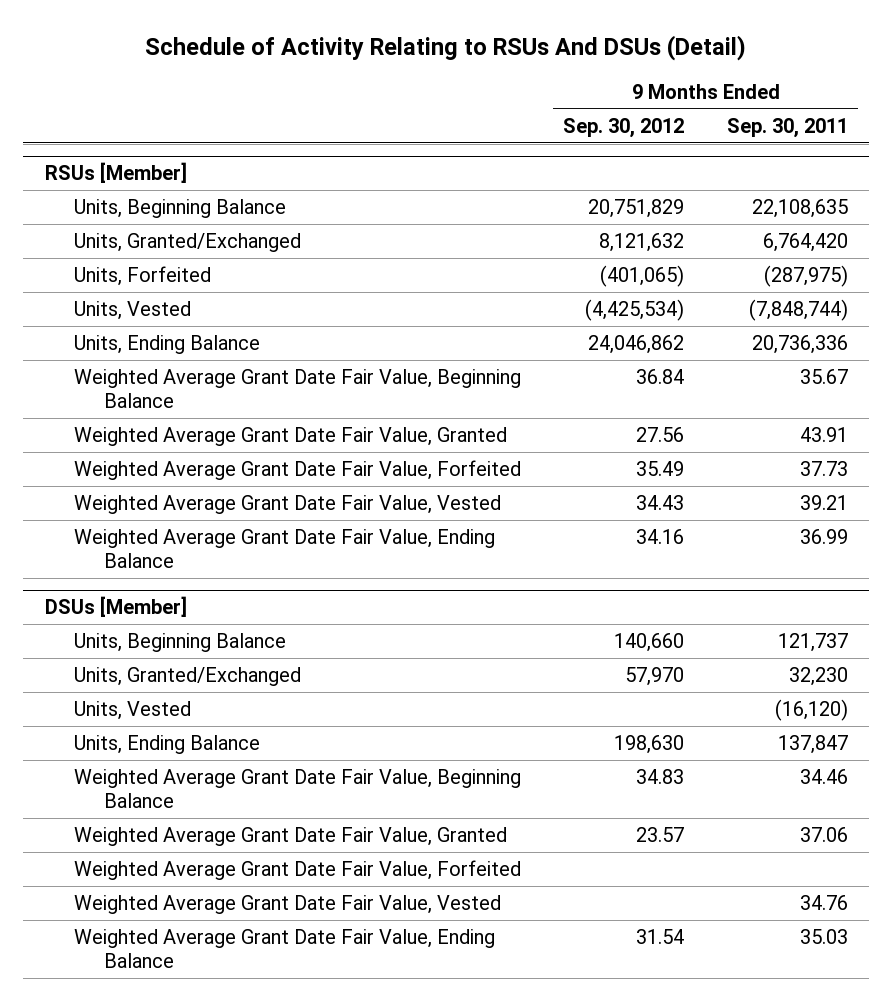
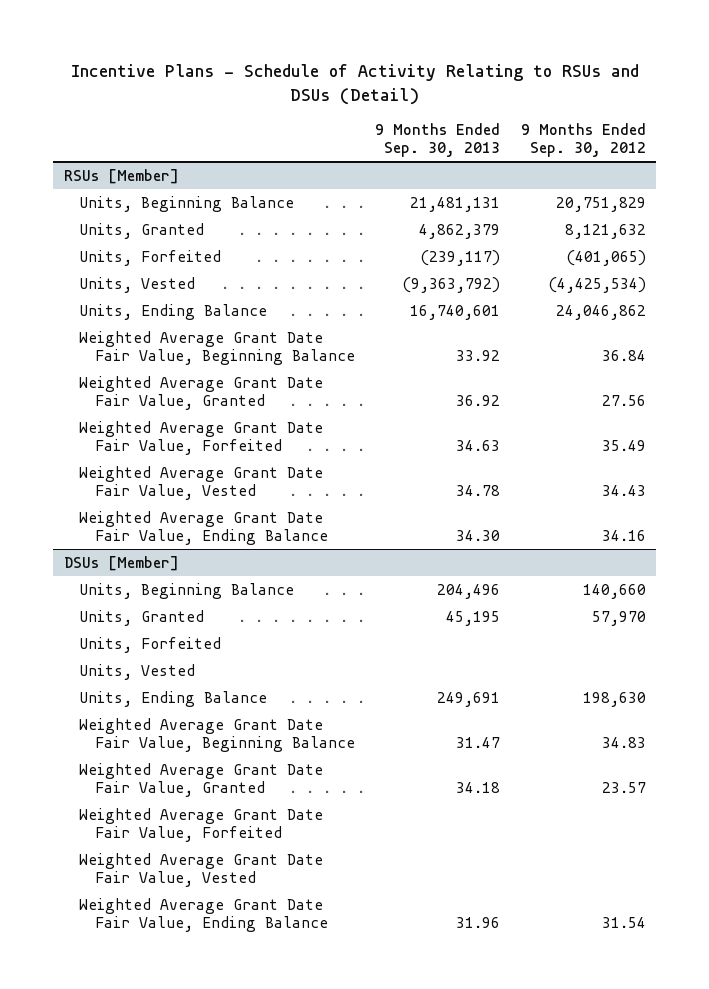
[145,34,747,61] Schedule of Activity Relating to RSUs And DSUs (Detail) -> [70,63,639,105] Incentive Plans - Schedule of Activity Relating to RSUs and DSUs (Detail)
[726,117,848,138] Sep. 30, 2011 -> none
none -> [375,122,501,158] 9 Months Ended Sep. 30, 2013
[74,233,302,253] Units, Granted/Exchanged -> [79,222,205,239] Units, Granted
[74,667,302,687] Units, Granted/Exchanged -> [79,609,205,626] Units, Granted
none -> [79,636,222,653] Units, Forfeited

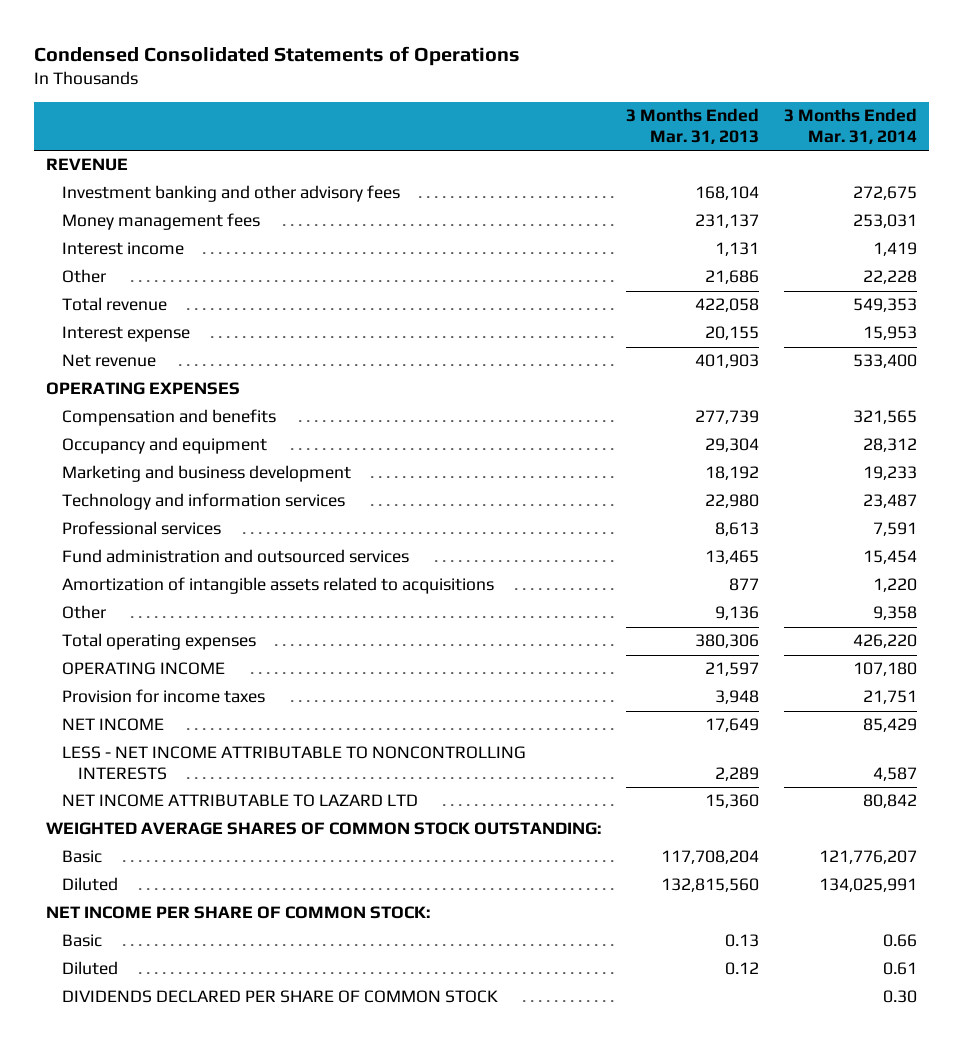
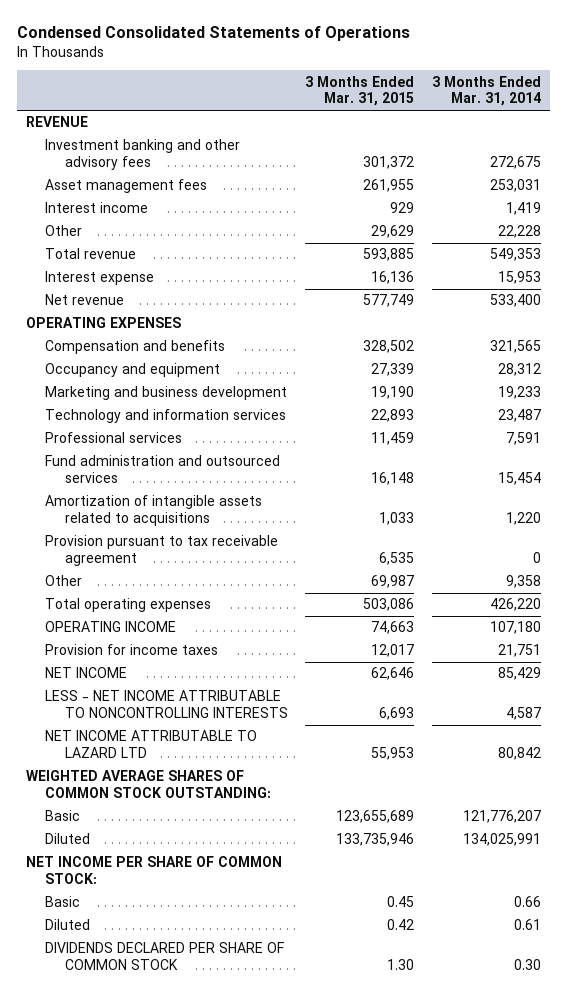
[626,108,760,144] 3 Months Ended Mar. 31, 2013 -> none
none -> [305,75,415,107] 3 Months Ended Mar. 31, 2015
[62,213,261,231] Money management fees -> [45,179,208,194] Asset management fees
none -> [45,535,279,566] Provision pursuant to tax receivable agreement

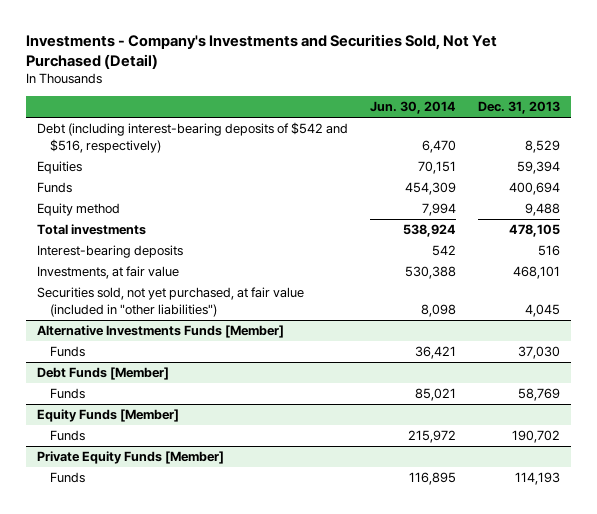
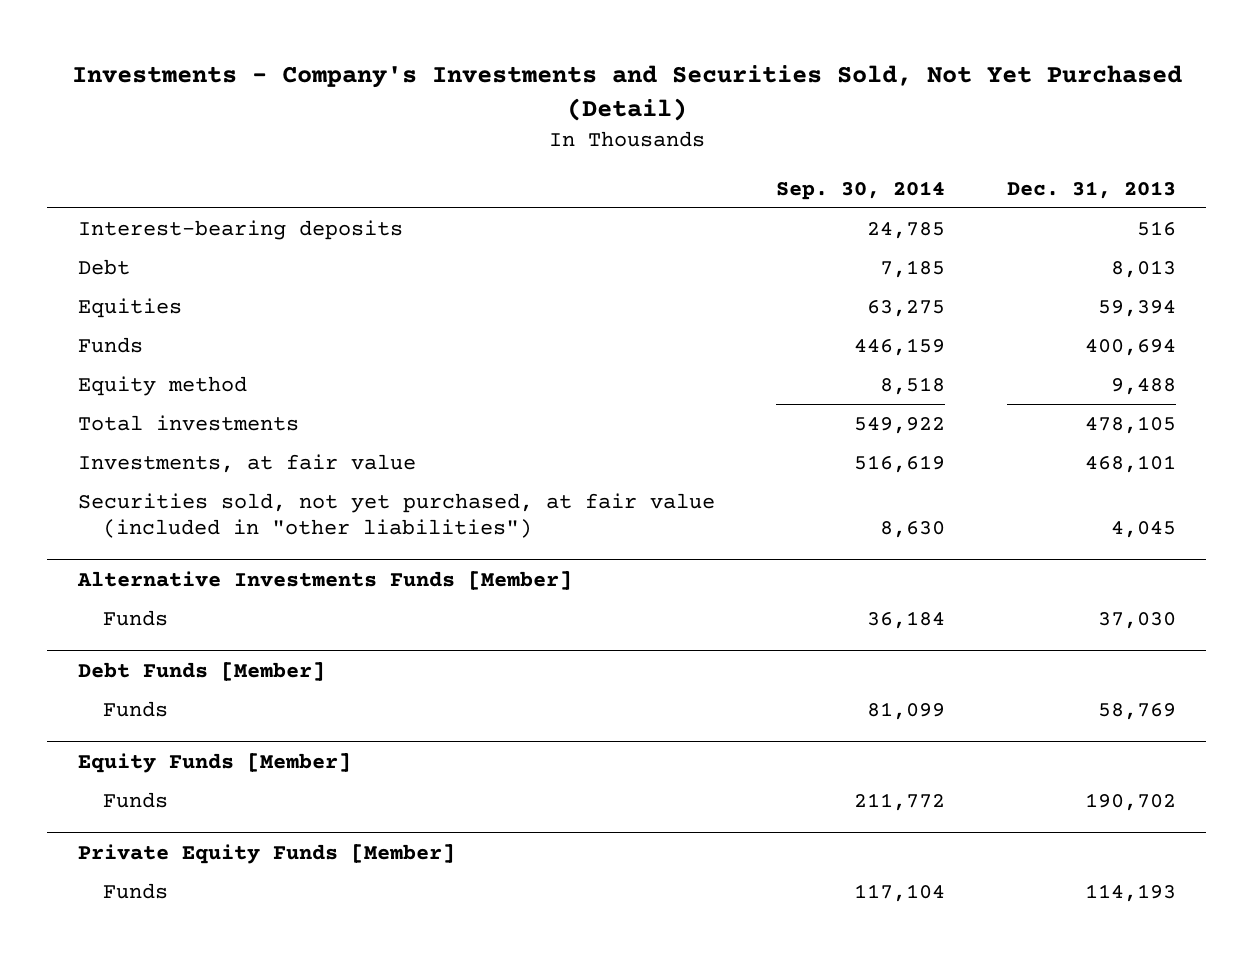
[370,101,457,115] Jun. 30, 2014 -> none
none -> [776,180,946,200] Sep. 30, 2014
[36,122,348,153] Debt (including interest-bearing deposits of $542 and $516, respectively) -> none
[36,245,183,259] Interest-bearing deposits -> [77,220,403,241] Interest-bearing deposits
none -> [77,259,130,276] Debt

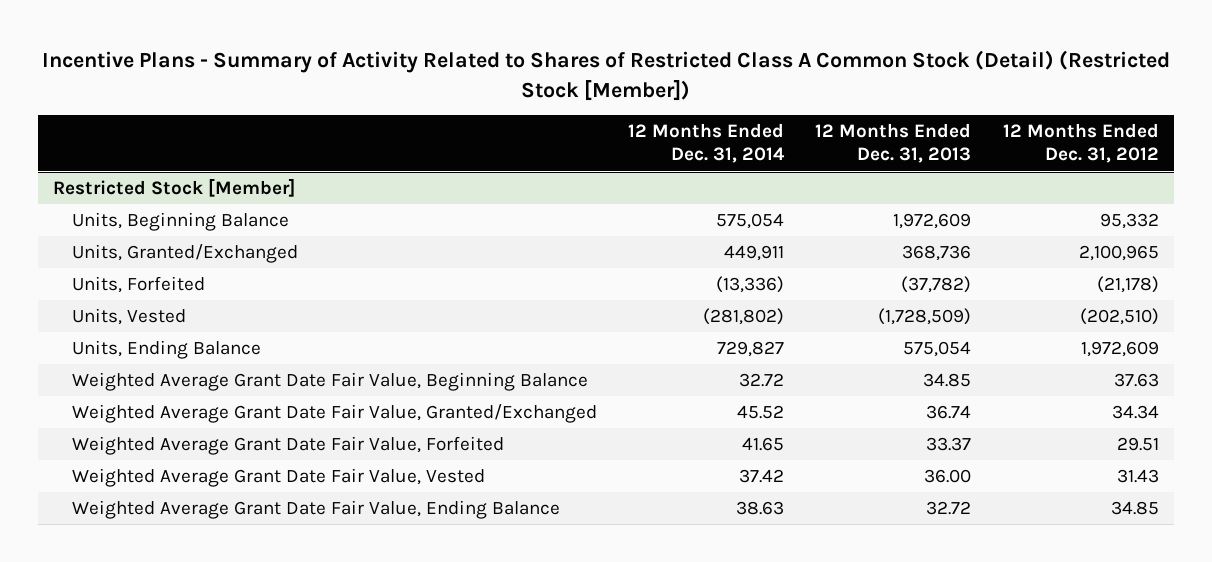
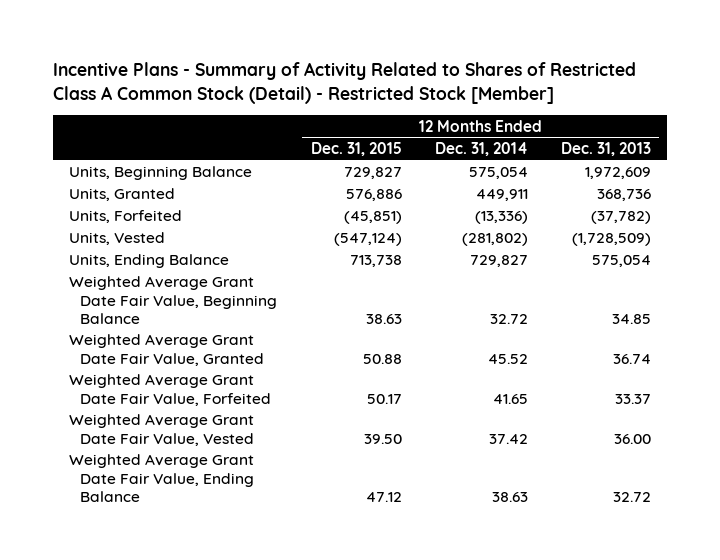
[42,50,1171,101] Incentive Plans - Summary of Activity Related to Shares of Restricted Class A Common Stock (Detail) (Restricted Stock [Member]) -> [52,62,636,105] Incentive Plans - Summary of Activity Related to Shares of Restricted Class A Common Stock (Detail) - Restricted Stock [Member]
[1002,123,1159,164] 12 Months Ended Dec. 31, 2012 -> none
none -> [310,142,402,157] Dec. 31, 2015
[53,177,296,197] Restricted Stock [Member] -> none
[71,243,298,263] Units, Granted/Exchanged -> [69,188,176,202] Units, Granted
[71,403,597,423] Weighted Average Grant Date Fair Value, Granted/Exchanged -> [69,334,265,366] Weighted Average Grant Date Fair Value, Granted

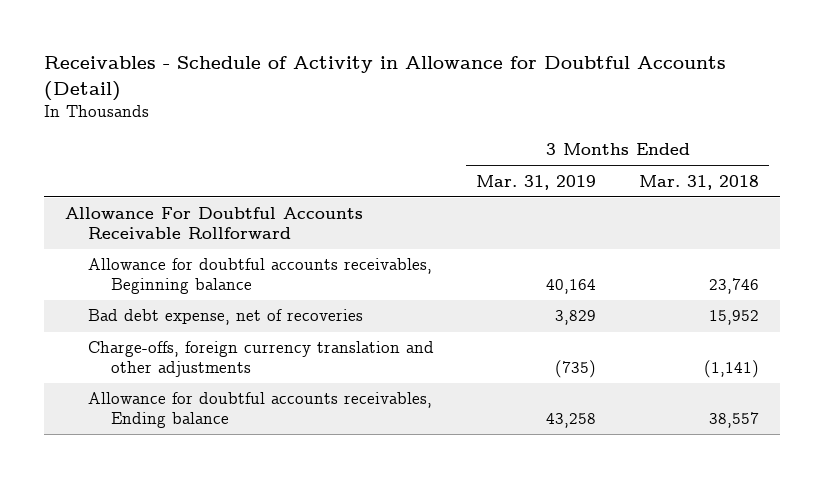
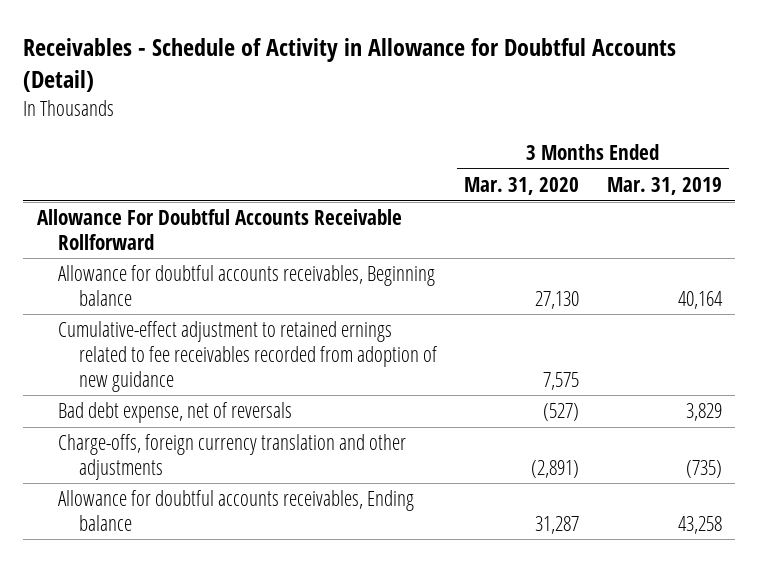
[638,174,759,190] Mar. 31, 2018 -> none
none -> [464,176,580,195] Mar. 31, 2020
none -> [57,321,438,392] Cumulative-effect adjustment to retained ernings related to fee receivables recorded from adoption of new guidance
[88,309,364,326] Bad debt expense, net of recoveries -> [57,402,292,424] Bad debt expense, net of reversals

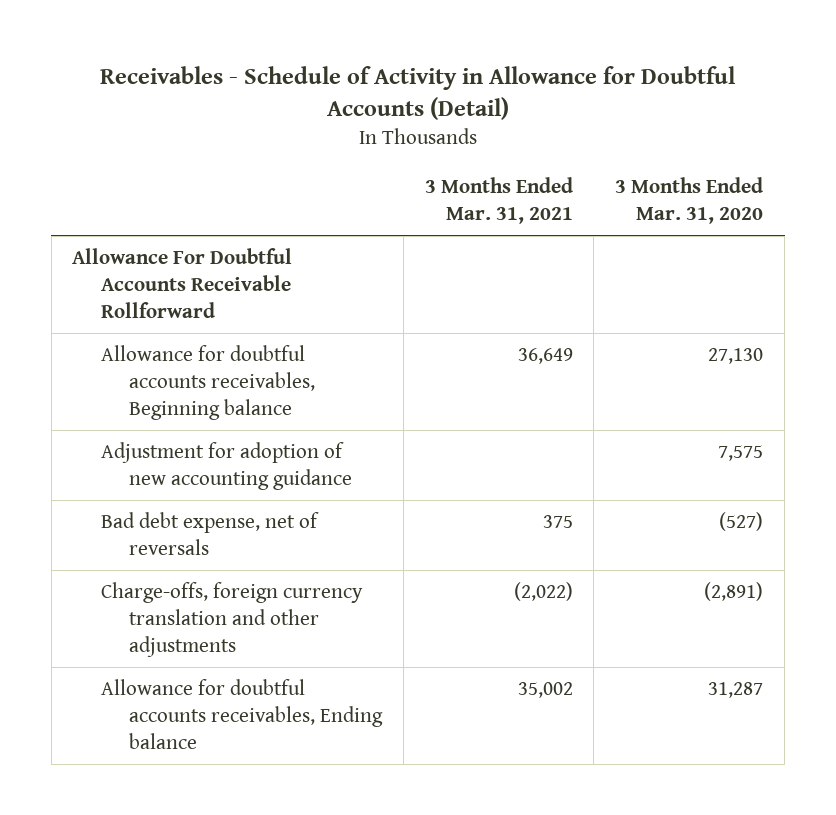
[606,176,722,195] Mar. 31, 2019 -> none
none -> [424,177,573,225] 3 Months Ended Mar. 31, 2021
[57,321,438,392] Cumulative-effect adjustment to retained ernings related to fee receivables recorded from adoption of new guidance -> [100,442,353,491] Adjustment for adoption of new accounting guidance

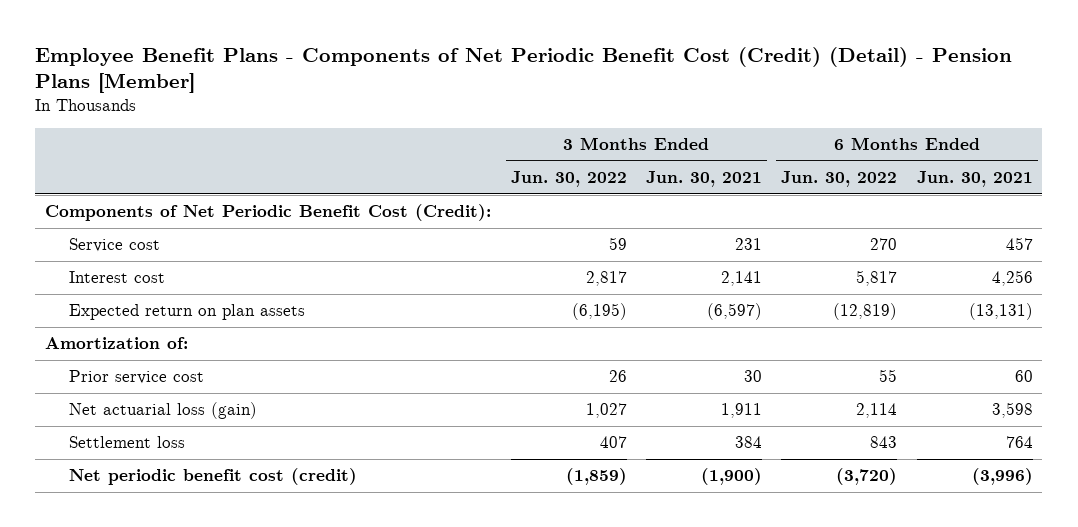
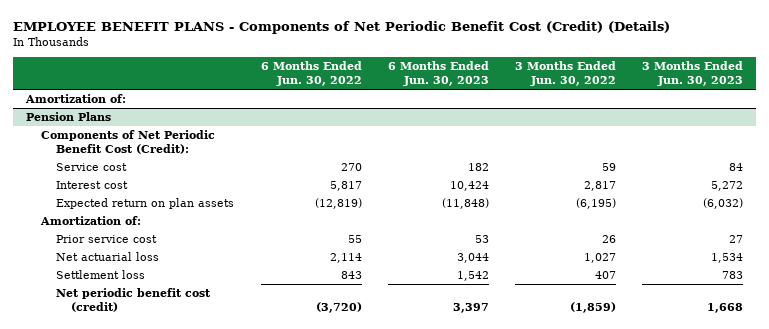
[35,46,1013,93] Employee Benefit Plans - Components of Net Periodic Benefit Cost (Credit) (Detail) - Pension Plans [Member] -> [13,20,671,34] EMPLOYEE BENEFIT PLANS - Components of Net Periodic Benefit Cost (Credit) (Details)
[645,171,762,188] Jun. 30, 2021 -> none
[916,171,1033,188] Jun. 30, 2021 -> none
none -> [387,61,489,87] 6 Months Ended Jun. 30, 2023
none -> [642,61,744,87] 3 Months Ended Jun. 30, 2023
none -> [25,94,127,104] Amortization of:
none -> [26,112,112,122] Pension Plans
[68,402,257,420] Net actuarial loss (gain) -> [56,252,160,262] Net actuarial loss

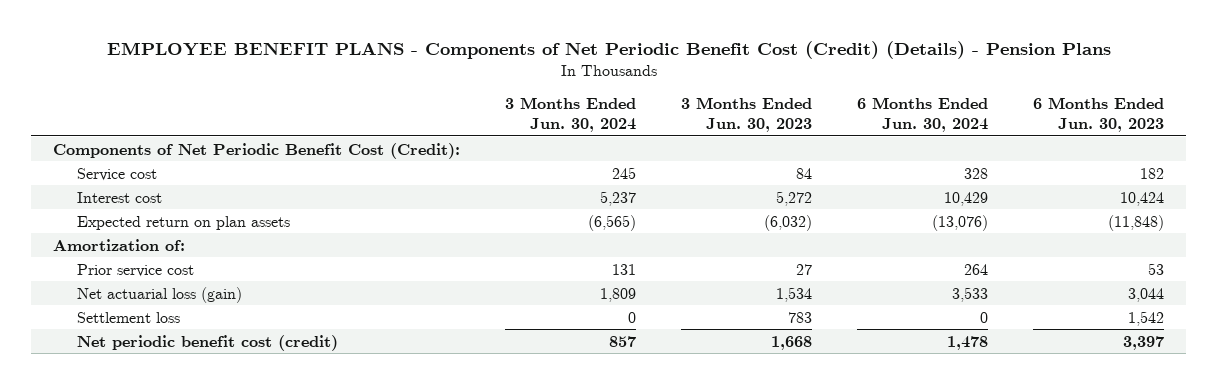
[13,20,671,34] EMPLOYEE BENEFIT PLANS - Components of Net Periodic Benefit Cost (Credit) (Details) -> [106,40,1111,59] EMPLOYEE BENEFIT PLANS - Components of Net Periodic Benefit Cost (Credit) (Details) - Pension Plans
[260,61,362,87] 6 Months Ended Jun. 30, 2022 -> none
[514,61,616,87] 3 Months Ended Jun. 30, 2022 -> none
none -> [505,96,637,132] 3 Months Ended Jun. 30, 2024
none -> [856,96,988,132] 6 Months Ended Jun. 30, 2024
[25,94,127,104] Amortization of: -> none
[26,112,112,122] Pension Plans -> none
[56,252,160,262] Net actuarial loss -> [77,286,243,303] Net actuarial loss (gain)

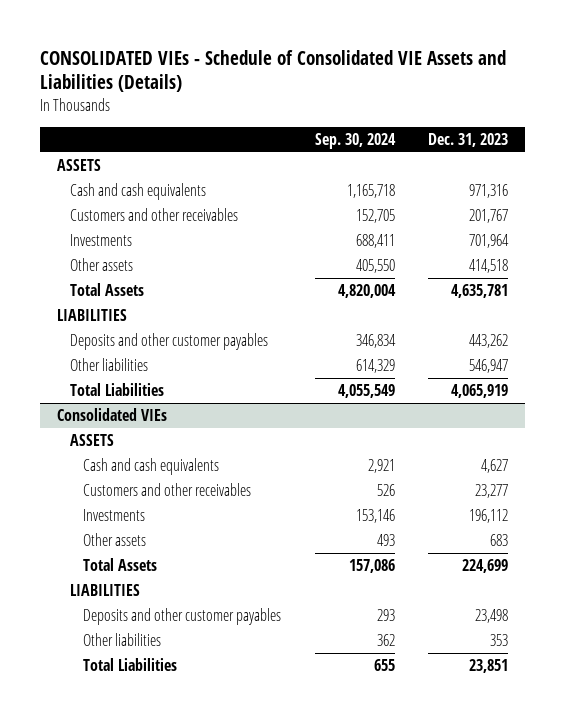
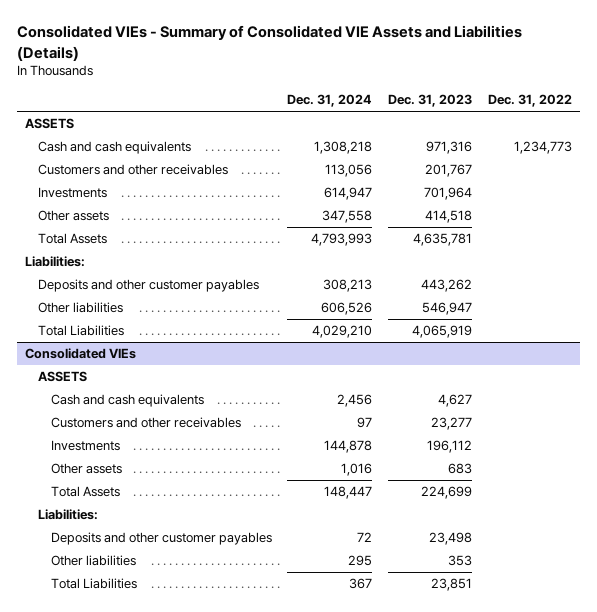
[39,49,506,93] CONSOLIDATED VIEs - Schedule of Consolidated VIE Assets and Liabilities (Details) -> [17,25,523,61] Consolidated VIEs - Summary of Consolidated VIE Assets and Liabilities (Details)
[314,132,396,149] Sep. 30, 2024 -> none
none -> [287,94,373,108] Dec. 31, 2024
none -> [488,94,573,108] Dec. 31, 2022
[56,309,127,322] LIABILITIES -> [25,256,86,268] Liabilities:
[69,584,140,597] LIABILITIES -> [37,509,98,521] Liabilities:

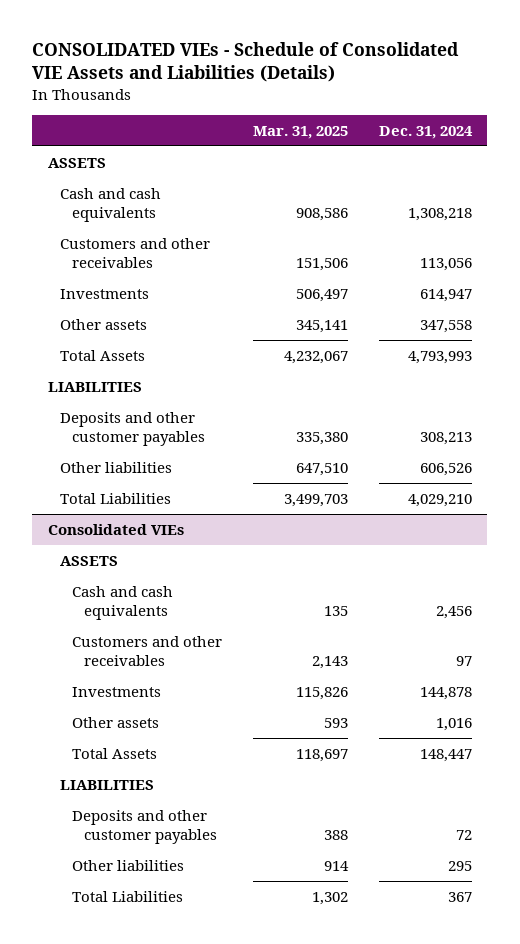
[17,25,523,61] Consolidated VIEs - Summary of Consolidated VIE Assets and Liabilities (Details) -> [32,41,460,83] CONSOLIDATED VIEs - Schedule of Consolidated VIE Assets and Liabilities (Details)
[388,94,473,108] Dec. 31, 2023 -> none
[488,94,573,108] Dec. 31, 2022 -> none
none -> [253,125,349,139] Mar. 31, 2025
[25,256,86,268] Liabilities: -> [47,381,142,392] LIABILITIES
[37,509,98,521] Liabilities: -> [60,779,155,790] LIABILITIES

